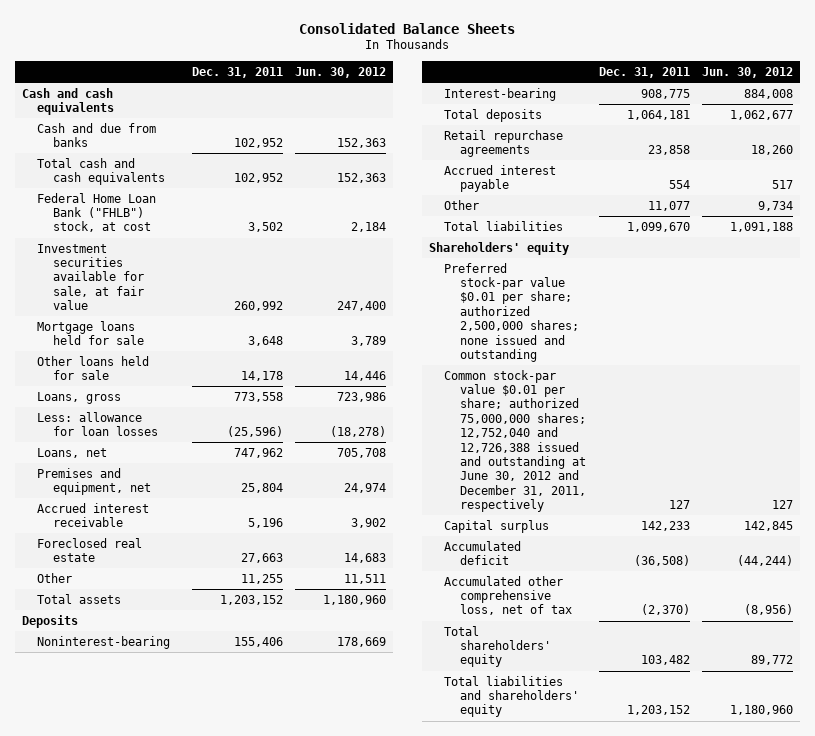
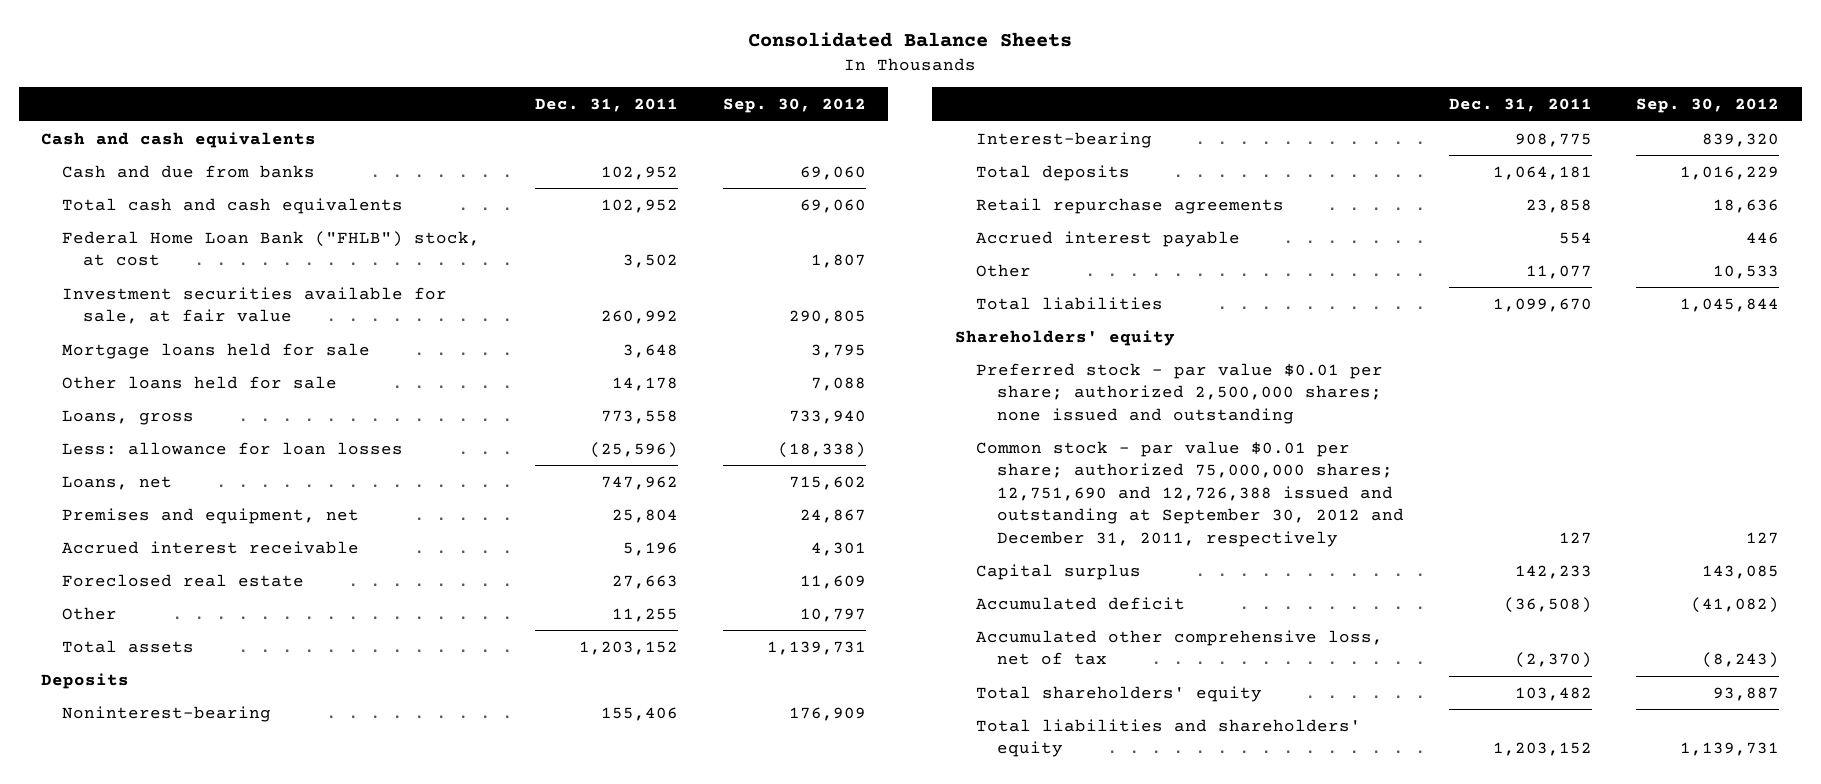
[295,66,387,78] Jun. 30, 2012 -> none
none -> [722,98,866,114] Sep. 30, 2012
[444,262,579,362] Preferred stock-par value $0.01 per share; authorized 2,500,000 shares; none issued and outstanding -> [975,362,1383,424] Preferred stock - par value $0.01 per share; authorized 2,500,000 shares; none issued and outstanding
[444,369,586,512] Common stock-par value $0.01 per share; authorized 75,000,000 shares; 12,752,040 and 12,726,388 issued and outstanding at June 30, 2012 and December 31, 2011, respectively -> [975,440,1404,547] Common stock - par value $0.01 per share; authorized 75,000,000 shares; 12,751,690 and 12,726,388 issued and outstanding at September 30, 2012 and December 31, 2011, respectively

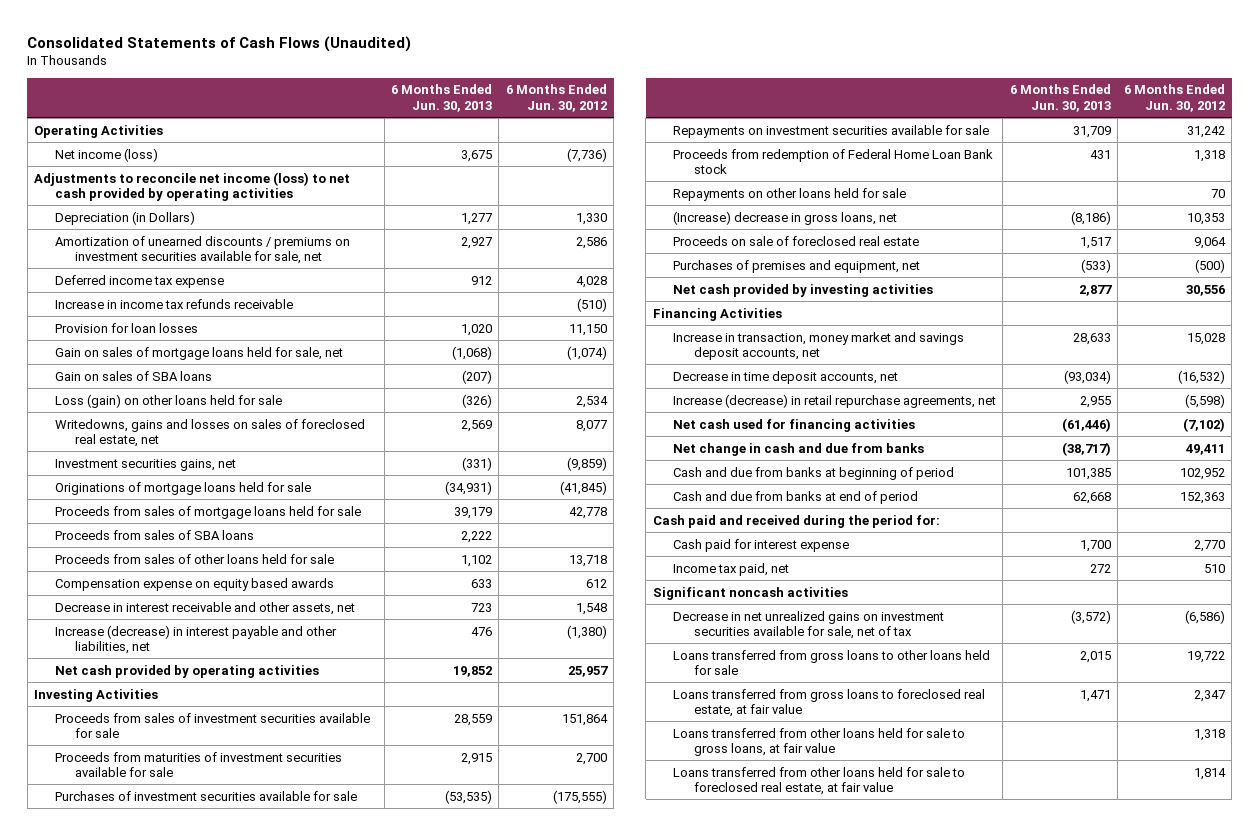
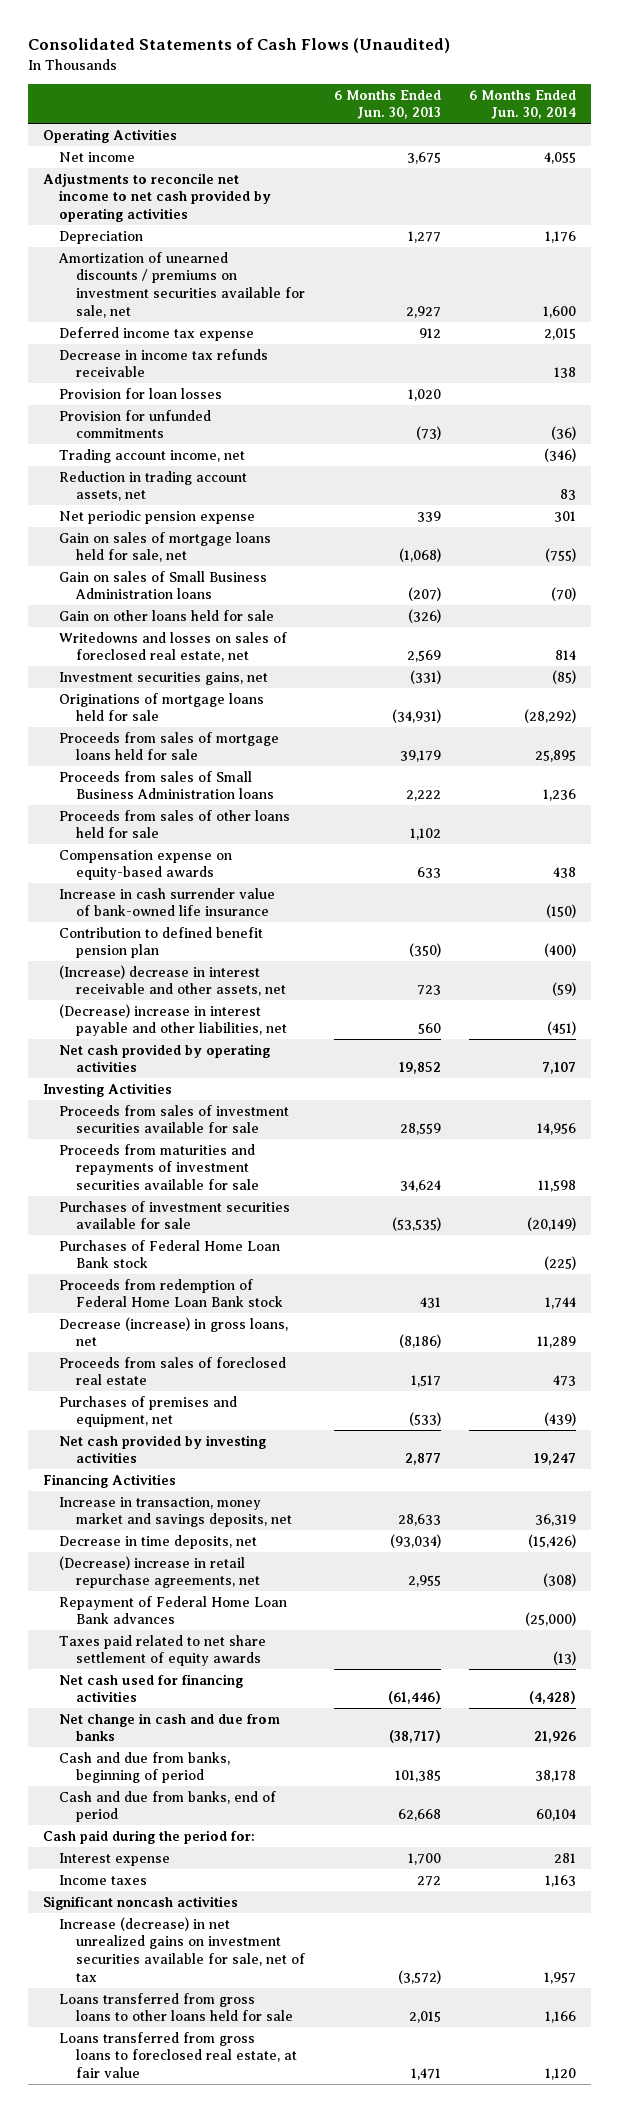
[505,84,607,112] 6 Months Ended Jun. 30, 2012 -> none
none -> [469,89,577,120] 6 Months Ended Jun. 30, 2014
[54,147,158,162] Net income (loss) -> [59,151,136,162] Net income
[34,171,351,201] Adjustments to reconcile net income (loss) to net cash provided by operating activities -> [42,172,272,222] Adjustments to reconcile net income to net cash provided by operating activities
[54,210,195,225] Depreciation (in Dollars) -> [59,230,144,244] Depreciation
[54,298,293,309] Increase in income tax refunds receivable -> [59,348,269,378] Decrease in income tax refunds receivable
none -> [59,409,212,439] Provision for unfunded commitments
none -> [59,448,246,463] Trading account income, net
none -> [59,470,248,502] Reduction in trading account assets, net
none -> [59,509,256,524] Net periodic pension expense
[54,370,212,381] Gain on sales of SBA loans -> [59,570,268,600] Gain on sales of Small Business Administration loans
[54,393,282,408] Loss (gain) on other loans held for sale -> [59,609,275,621] Gain on other loans held for sale
[54,418,365,447] Writedowns, gains and losses on sales of foreclosed real estate, net -> [59,631,288,663] Writedowns and losses on sales of foreclosed real estate, net
[54,529,254,540] Proceeds from sales of SBA loans -> [59,770,275,800] Proceeds from sales of Small Business Administration loans
[54,577,334,591] Compensation expense on equity based awards -> [59,849,233,881] Compensation expense on equity-based awards
none -> [59,887,276,917] Increase in cash surrender value of bank-owned life insurance
none -> [59,926,264,959] Contribution to defined benefit pension plan
[54,601,355,615] Decrease in interest receivable and other assets, net -> [59,964,287,997] (Increase) decrease in interest receivable and other assets, net
[54,624,337,654] Increase (decrease) in interest payable and other liabilities, net -> [59,1003,288,1037] (Decrease) increase in interest payable and other liabilities, net
[471,626,493,636] 476 -> [417,1023,441,1035] 560
[54,751,342,777] Proceeds from maturities of investment securities available for sale -> [59,1143,260,1190] Proceeds from maturities and repayments of investment securities available for sale
[461,752,493,765] 2,915 -> [399,1179,441,1192] 34,624
[673,124,990,138] Repayments on investment securities available for sale -> none
none -> [59,1239,281,1269] Purchases of Federal Home Loan Bank stock
[673,187,907,201] Repayments on other loans held for sale -> none
[673,210,898,225] (Increase) decrease in gross loans, net -> [59,1316,289,1347] Decrease (increase) in gross loans, net
[673,235,920,246] Proceeds on sale of foreclosed real estate -> [59,1356,287,1386] Proceeds from sales of foreclosed real estate
[673,331,965,360] Increase in transaction, money market and savings deposit accounts, net -> [59,1496,293,1528] Increase in transaction, money market and savings deposits, net
[673,370,899,384] Decrease in time deposit accounts, net -> [59,1534,258,1549] Decrease in time deposits, net
[673,393,997,408] Increase (decrease) in retail repurchase agreements, net -> [59,1555,261,1589] (Decrease) increase in retail repurchase agreements, net
none -> [59,1595,288,1625] Repayment of Federal Home Loan Bank advances
none -> [59,1634,267,1667] Taxes paid related to net share settlement of equity awards
[673,466,955,480] Cash and due from banks at beginning of period -> [59,1751,231,1784] Cash and due from banks, beginning of period
[673,490,919,504] Cash and due from banks at end of period -> [59,1790,277,1823] Cash and due from banks, end of period
[652,514,940,528] Cash paid and received during the period for: -> [42,1829,255,1844] Cash paid during the period for:
[673,538,850,552] Cash paid for interest expense -> [59,1852,171,1866] Interest expense
[673,562,790,576] Income tax paid, net -> [59,1874,148,1885] Income taxes
[673,610,945,639] Decrease in net unrealized gains on investment securities available for sale, net of tax -> [59,1916,306,1982] Increase (decrease) in net unrealized gains on investment securities available for sale, net of tax
[673,727,966,756] Loans transferred from other loans held for sale to gross loans, at fair value -> none
[673,766,966,795] Loans transferred from other loans held for sale to foreclosed real estate, at fair value -> none

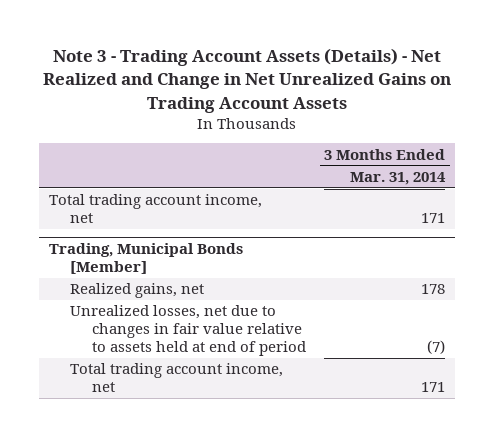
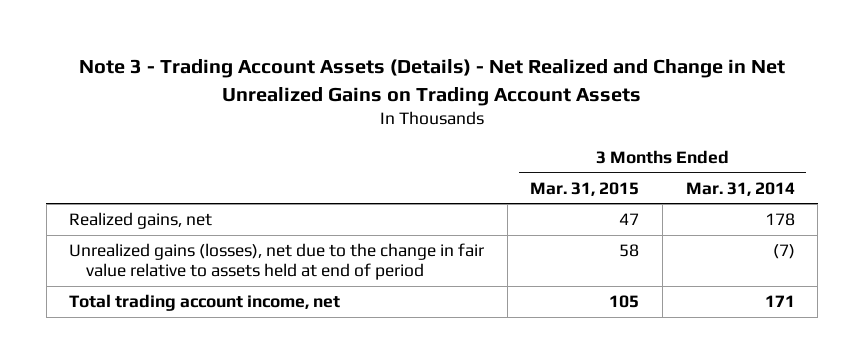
none -> [530,181,640,196] Mar. 31, 2015
[48,194,262,224] Total trading account income, net -> none
[48,243,243,275] Trading, Municipal Bonds [Member] -> none
[70,305,307,357] Unrealized losses, net due to changes in fair value relative to assets held at end of period -> [69,243,485,281] Unrealized gains (losses), net due to the change in fair value relative to assets held at end of period

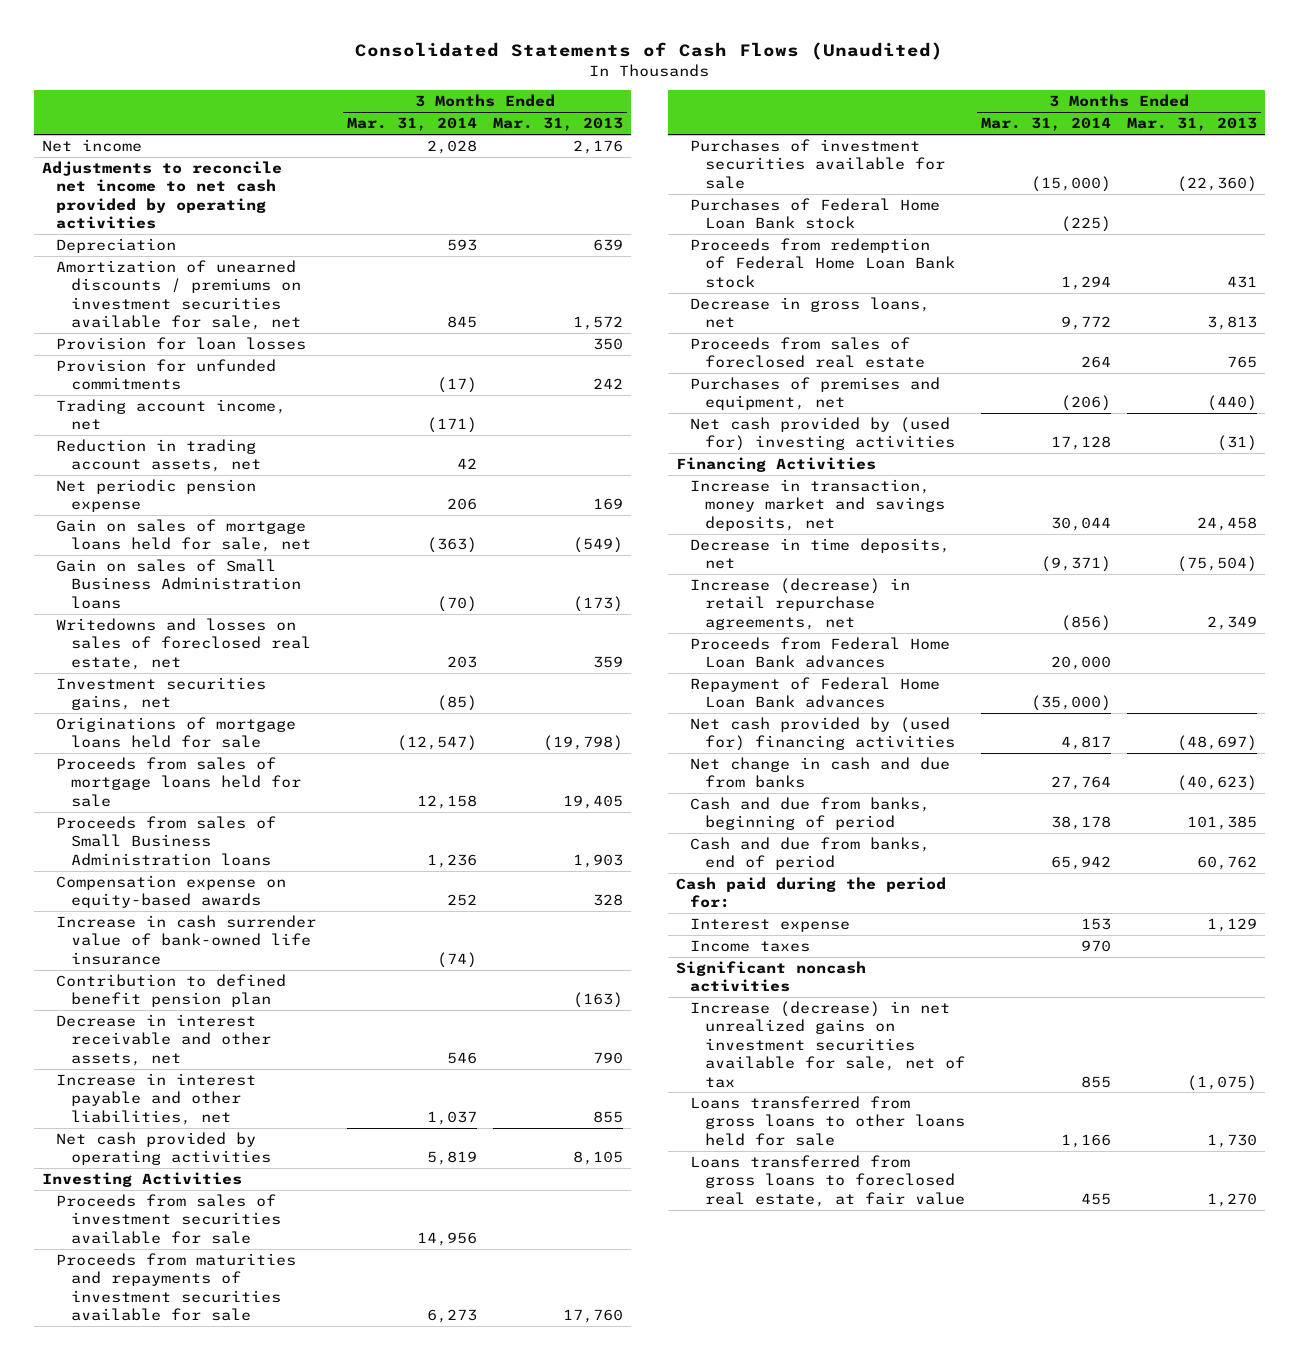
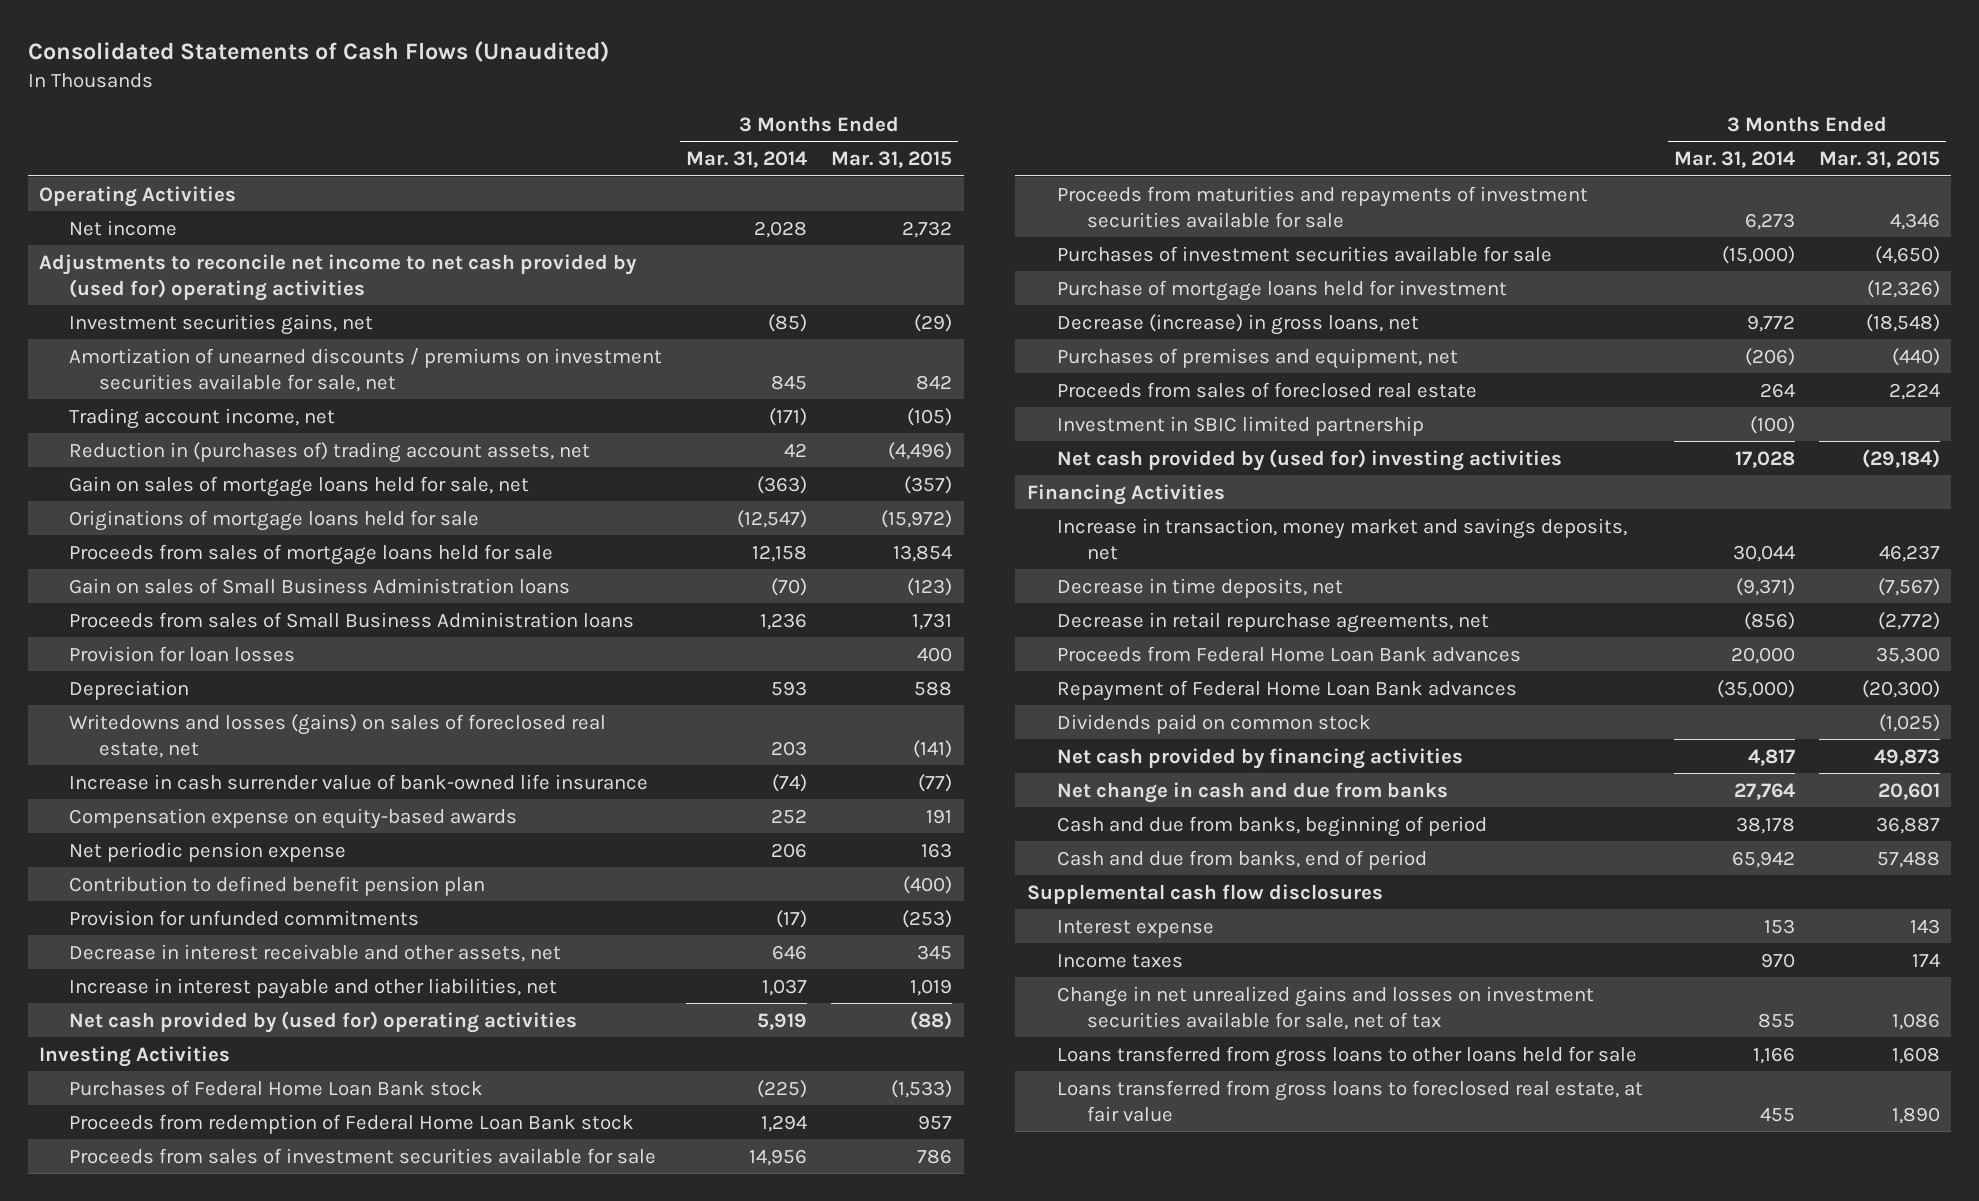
[493,117,624,132] Mar. 31, 2013 -> none
none -> [831,151,953,169] Mar. 31, 2015
none -> [39,185,237,207] Operating Activities
[41,161,282,230] Adjustments to reconcile net income to net cash provided by operating activities -> [39,253,638,301] Adjustments to reconcile net income to net cash provided by (used for) operating activities
[56,677,267,711] Investment securities gains, net -> [69,313,374,335] Investment securities gains, net
[56,439,262,473] Reduction in trading account assets, net -> [69,441,591,463] Reduction in (purchases of) trading account assets, net
[56,618,312,670] Writedowns and losses on sales of foreclosed real estate, net -> none
[56,559,302,609] Gain on sales of Small Business Administration loans -> [69,577,571,594] Gain on sales of Small Business Administration loans
[56,337,307,351] Provision for loan losses -> [69,645,296,662] Provision for loan losses
[56,238,177,254] Depreciation -> [69,679,190,700] Depreciation
none -> [69,713,607,758] Writedowns and losses (gains) on sales of foreclosed real estate, net
[56,875,287,909] Compensation expense on equity-based awards -> [69,807,518,829] Compensation expense on equity-based awards
[56,479,257,513] Net periodic pension expense -> [69,841,347,862] Net periodic pension expense
[56,359,277,391] Provision for unfunded commitments -> [69,909,420,926] Provision for unfunded commitments
[447,1051,478,1064] 546 -> [772,944,808,960] 646
[56,1132,272,1166] Net cash provided by operating activities -> [69,1010,578,1033] Net cash provided by (used for) operating activities
[427,1151,478,1166] 5,819 -> [757,1012,808,1030] 5,919
[690,198,941,230] Purchases of Federal Home Loan Bank stock -> [69,1079,484,1096] Purchases of Federal Home Loan Bank stock
[690,238,955,288] Proceeds from redemption of Federal Home Loan Bank stock -> [69,1113,635,1134] Proceeds from redemption of Federal Home Loan Bank stock
none -> [1056,279,1507,301] Purchase of mortgage loans held for investment
[690,297,931,329] Decrease in gross loans, net -> [1056,313,1419,335] Decrease (increase) in gross loans, net
[690,337,925,369] Proceeds from sales of foreclosed real estate -> [1056,381,1477,398] Proceeds from sales of foreclosed real estate
none -> [1056,415,1424,436] Investment in SBIC limited partnership
[1050,436,1111,451] 17,128 -> [1734,450,1795,468] 17,028
[690,578,911,630] Increase (decrease) in retail repurchase agreements, net -> [1056,611,1489,633] Decrease in retail repurchase agreements, net
none -> [1056,713,1371,734] Dividends paid on common stock
[690,717,955,752] Net cash provided by (used for) financing activities -> [1056,747,1463,769] Net cash provided by financing activities
[675,877,946,909] Cash paid during the period for: -> none
none -> [1026,883,1383,904] Supplemental cash flow disclosures
[675,961,866,993] Significant noncash activities -> none
[690,1001,965,1088] Increase (decrease) in net unrealized gains on investment securities available for sale, net of tax -> [1056,985,1594,1030] Change in net unrealized gains and losses on investment securities available for sale, net of tax

